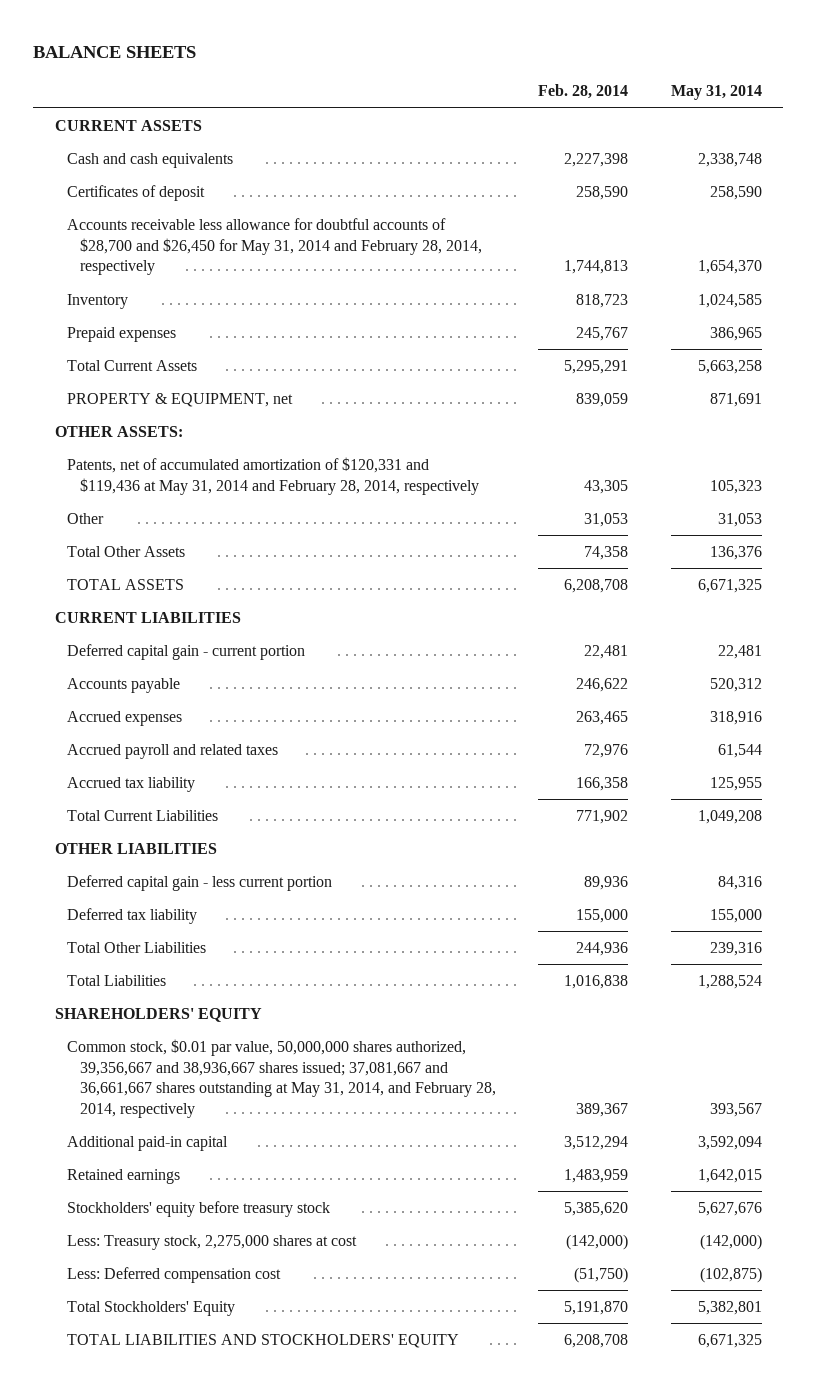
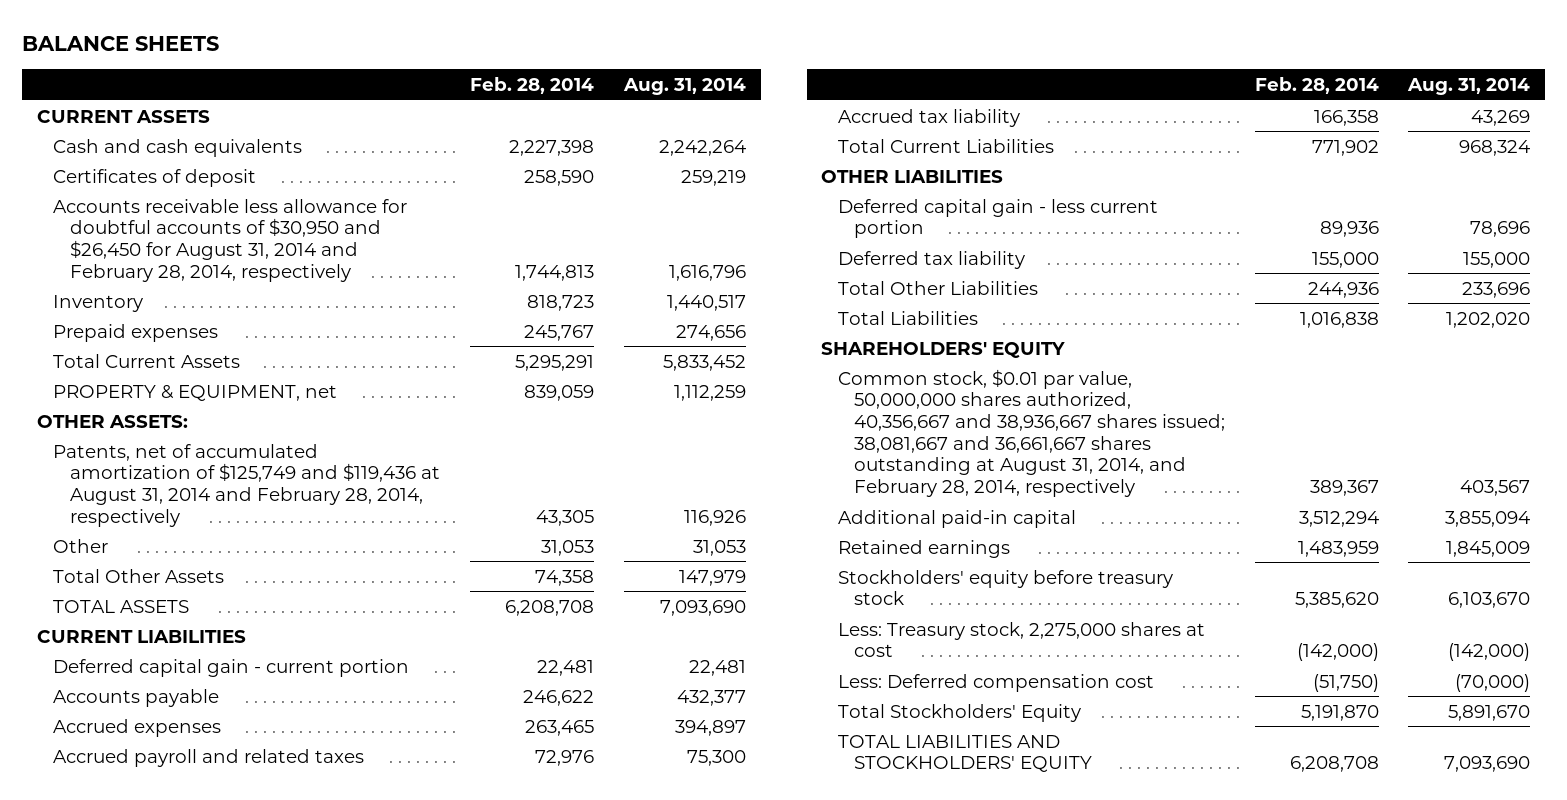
[670,85,762,101] May 31, 2014 -> none
none -> [622,77,746,95] Aug. 31, 2014
[67,217,483,276] Accounts receivable less allowance for doubtful accounts of $28,700 and $26,450 for May 31, 2014 and February 28, 2014, respectively -> [53,198,408,282] Accounts receivable less allowance for doubtful accounts of $30,950 and $26,450 for August 31, 2014 and February 28, 2014, respectively
[67,456,480,495] Patents, net of accumulated amortization of $120,331 and $119,436 at May 31, 2014 and February 28, 2014, respectively -> [53,443,441,527] Patents, net of accumulated amortization of $125,749 and $119,436 at August 31, 2014 and February 28, 2014, respectively
[67,1038,497,1118] Common stock, $0.01 par value, 50,000,000 shares authorized, 39,356,667 and 38,936,667 shares issued; 37,081,667 and 36,661,667 shares outstanding at May 31, 2014, and February 28, 2014, respectively -> [837,368,1226,497] Common stock, $0.01 par value, 50,000,000 shares authorized, 40,356,667 and 38,936,667 shares issued; 38,081,667 and 36,661,667 shares outstanding at August 31, 2014, and February 28, 2014, respectively

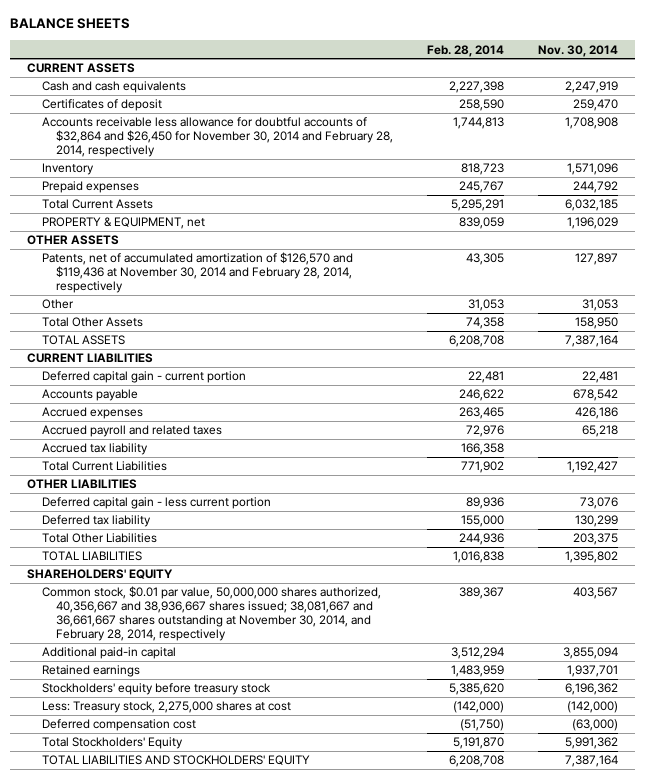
[622,77,746,95] Aug. 31, 2014 -> none
none -> [537,44,618,57] Nov. 30, 2014
[53,198,408,282] Accounts receivable less allowance for doubtful accounts of $30,950 and $26,450 for August 31, 2014 and February 28, 2014, respectively -> [41,117,394,157] Accounts receivable less allowance for doubtful accounts of $32,864 and $26,450 for November 30, 2014 and February 28, 2014, respectively
[36,414,188,428] OTHER ASSETS: -> [26,235,119,246] OTHER ASSETS
[53,443,441,527] Patents, net of accumulated amortization of $125,749 and $119,436 at August 31, 2014 and February 28, 2014, respectively -> [41,252,353,293] Patents, net of accumulated amortization of $126,570 and $119,436 at November 30, 2014 and February 28, 2014, respectively
[837,310,978,325] Total Liabilities -> [41,551,142,562] TOTAL LIABILITIES
[837,368,1226,497] Common stock, $0.01 par value, 50,000,000 shares authorized, 40,356,667 and 38,936,667 shares issued; 38,081,667 and 36,661,667 shares outstanding at August 31, 2014, and February 28, 2014, respectively -> [41,586,381,641] Common stock, $0.01 par value, 50,000,000 shares authorized, 40,356,667 and 38,936,667 shares issued; 38,081,667 and 36,661,667 shares outstanding at November 30, 2014, and February 28, 2014, respectively
[837,673,1154,692] Less: Deferred compensation cost -> [41,719,196,732] Deferred compensation cost

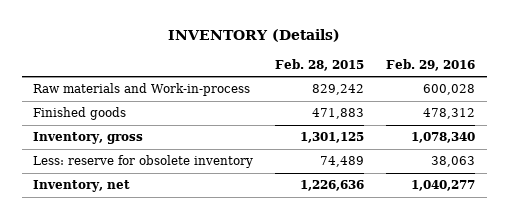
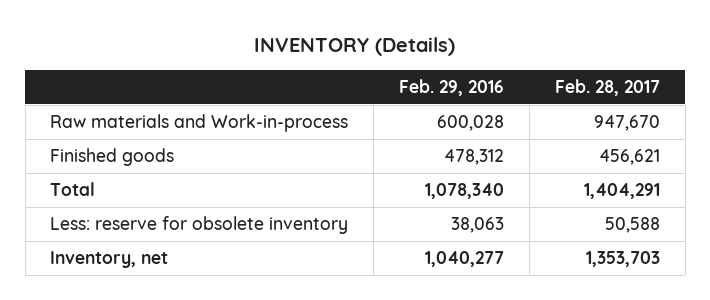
[275,58,365,71] Feb. 28, 2015 -> none
none -> [555,79,661,97] Feb. 28, 2017
[32,132,143,145] Inventory, gross -> [50,182,96,197] Total

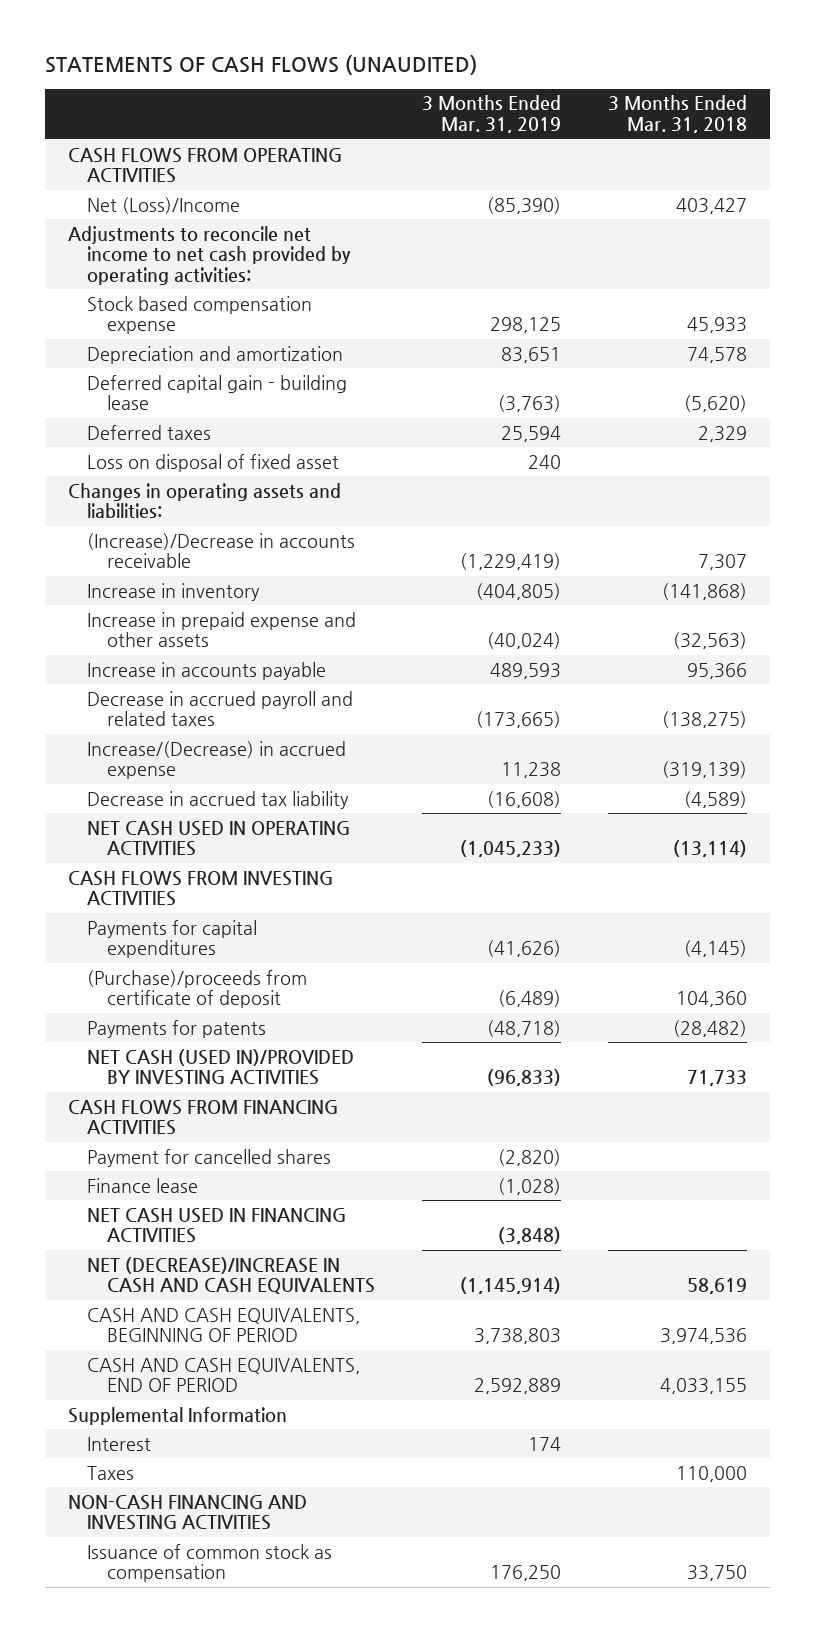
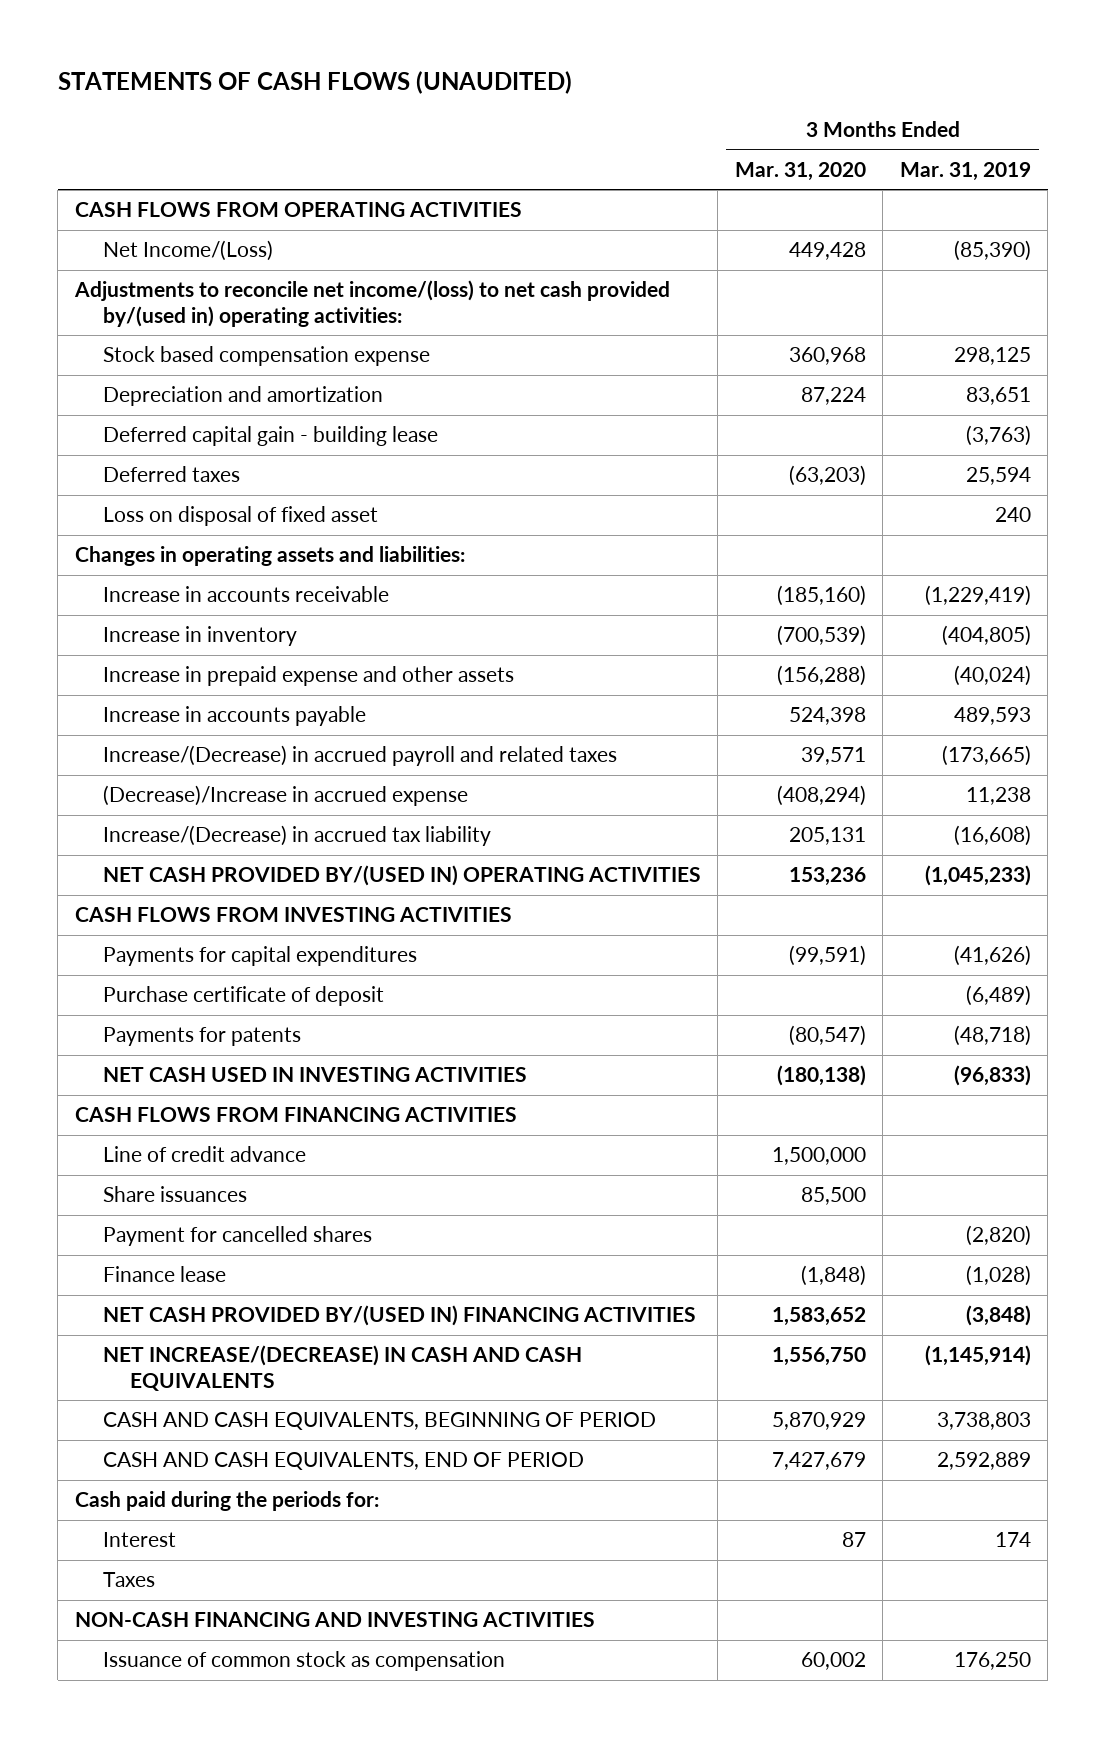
[607,95,747,134] 3 Months Ended Mar. 31, 2018 -> none
none -> [734,161,866,181] Mar. 31, 2020
[87,196,241,214] Net (Loss)/Income -> [102,240,273,262] Net Income/(Loss)
[68,225,352,286] Adjustments to reconcile net income to net cash provided by operating activities: -> [73,280,670,327] Adjustments to reconcile net income/(loss) to net cash provided by/(used in) operating activities:
[87,532,356,569] (Increase)/Decrease in accounts receivable -> [102,586,389,603] Increase in accounts receivable
[87,690,354,727] Decrease in accrued payroll and related taxes -> [102,745,617,767] Increase/(Decrease) in accrued payroll and related taxes
[87,740,347,780] Increase/(Decrease) in accrued expense -> [102,785,468,807] (Decrease)/Increase in accrued expense
[87,790,350,809] Decrease in accrued tax liability -> [102,825,491,847] Increase/(Decrease) in accrued tax liability
[87,820,351,857] NET CASH USED IN OPERATING ACTIVITIES -> [102,865,701,887] NET CASH PROVIDED BY/(USED IN) OPERATING ACTIVITIES
[87,969,308,1009] (Purchase)/proceeds from certificate of deposit -> [102,986,384,1007] Purchase certificate of deposit
[87,1048,355,1086] NET CASH (USED IN)/PROVIDED BY INVESTING ACTIVITIES -> [102,1067,527,1083] NET CASH USED IN INVESTING ACTIVITIES
none -> [102,1146,306,1163] Line of credit advance
none -> [102,1186,247,1203] Share issuances
[87,1207,347,1244] NET CASH USED IN FINANCING ACTIVITIES -> [102,1305,696,1327] NET CASH PROVIDED BY/(USED IN) FINANCING ACTIVITIES
[87,1256,375,1295] NET (DECREASE)/INCREASE IN CASH AND CASH EQUIVALENTS -> [102,1345,582,1391] NET INCREASE/(DECREASE) IN CASH AND CASH EQUIVALENTS
[68,1406,288,1425] Supplemental Information -> none
none -> [74,1491,379,1512] Cash paid during the periods for:

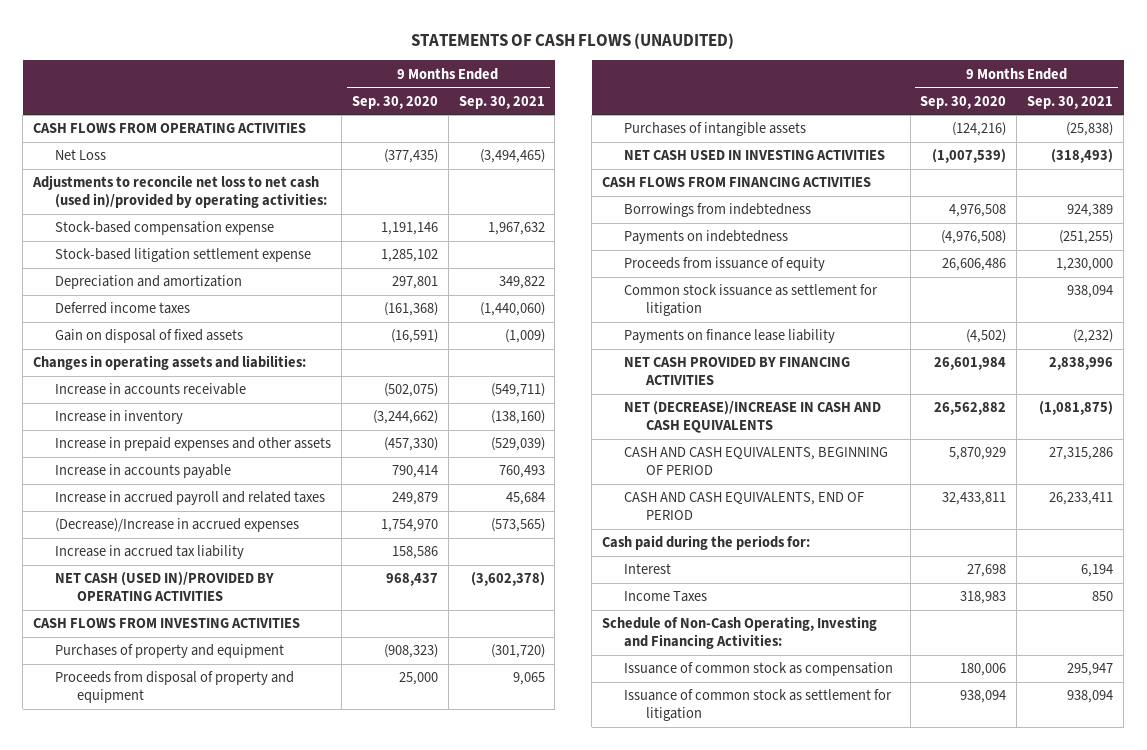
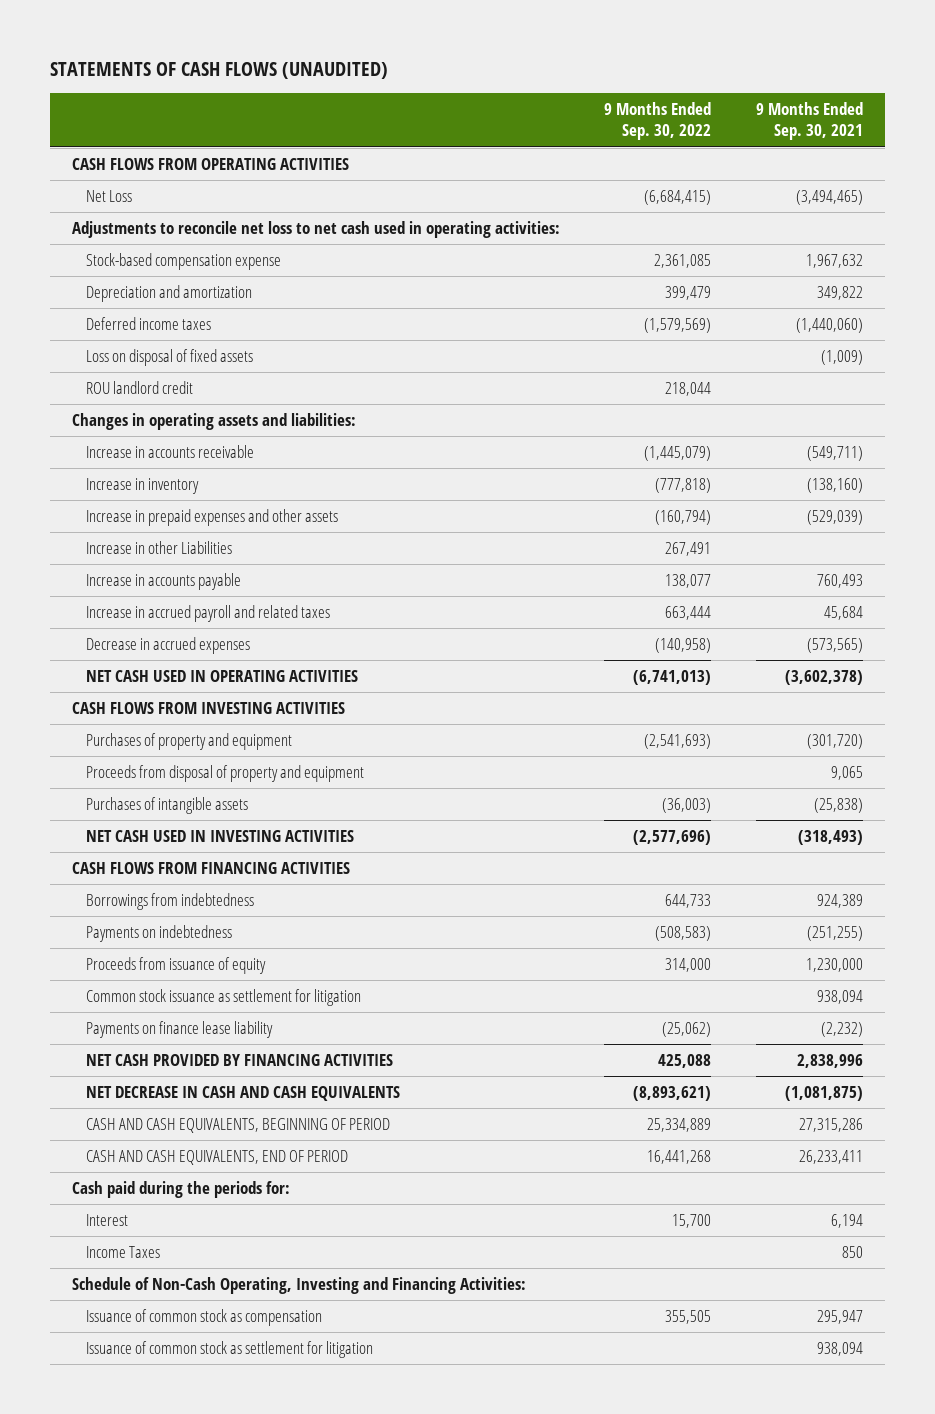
[351,95,438,109] Sep. 30, 2020 -> none
none -> [604,102,712,141] 9 Months Ended Sep. 30, 2022
[32,175,328,209] Adjustments to reconcile net loss to net cash (used in)/provided by operating activities: -> [71,221,560,239] Adjustments to reconcile net loss to net cash used in operating activities:
[55,248,312,263] Stock-based litigation settlement expense -> none
[55,329,244,344] Gain on disposal of fixed assets -> [86,349,254,367] Loss on disposal of fixed assets
none -> [86,381,194,395] ROU landlord credit
none -> [86,541,233,555] Increase in other Liabilities
[55,545,245,560] Increase in accrued tax liability -> none
[55,518,300,533] (Decrease)/Increase in accrued expenses -> [86,637,251,655] Decrease in accrued expenses
[55,572,275,602] NET CASH (USED IN)/PROVIDED BY OPERATING ACTIVITIES -> [86,670,359,683] NET CASH USED IN OPERATING ACTIVITIES
[623,401,881,434] NET (DECREASE)/INCREASE IN CASH AND CASH EQUIVALENTS -> [86,1086,401,1102] NET DECREASE IN CASH AND CASH EQUIVALENTS

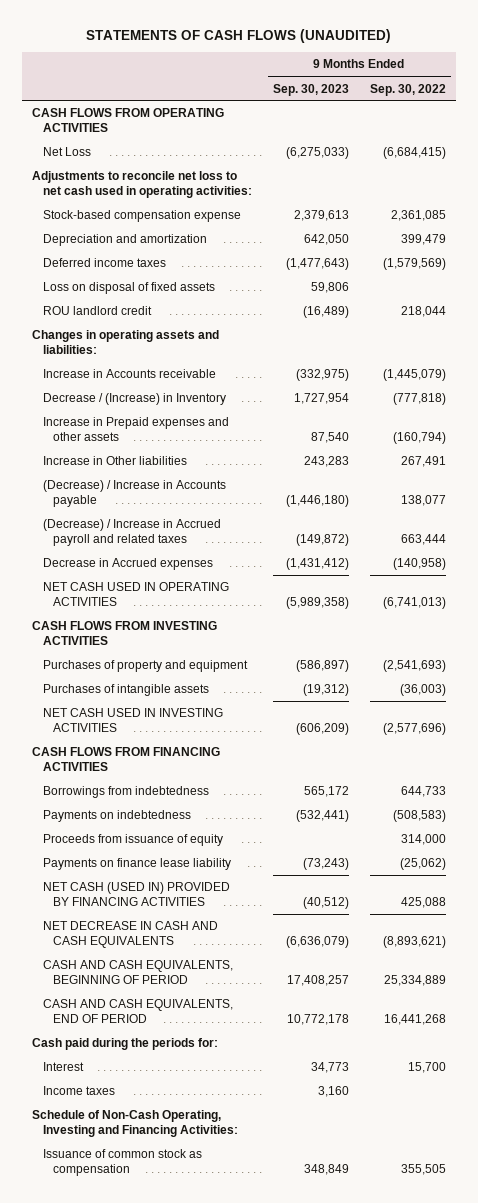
[756,102,864,141] 9 Months Ended Sep. 30, 2021 -> none
none -> [272,83,349,96] Sep. 30, 2023
[86,445,255,459] Increase in accounts receivable -> [42,369,216,379] Increase in Accounts receivable
[86,478,200,495] Increase in inventory -> [42,393,226,406] Decrease / (Increase) in Inventory
[86,509,339,527] Increase in prepaid expenses and other assets -> [42,417,229,442] Increase in Prepaid expenses and other assets
[86,541,233,555] Increase in other Liabilities -> [42,456,187,466] Increase in Other liabilities
[86,573,242,591] Increase in accounts payable -> [42,480,226,508] (Decrease) / Increase in Accounts payable
[86,605,331,623] Increase in accrued payroll and related taxes -> [42,519,221,547] (Decrease) / Increase in Accrued payroll and related taxes
[86,637,251,655] Decrease in accrued expenses -> [42,558,213,571] Decrease in Accrued expenses
[86,765,365,783] Proceeds from disposal of property and equipment -> none
[86,989,362,1007] Common stock issuance as settlement for litigation -> none
[86,1054,394,1067] NET CASH PROVIDED BY FINANCING ACTIVITIES -> [42,882,230,907] NET CASH (USED IN) PROVIDED BY FINANCING ACTIVITIES
[86,1246,161,1259] Income Taxes -> [42,1086,115,1096] Income taxes
[86,1341,374,1359] Issuance of common stock as settlement for litigation -> none

